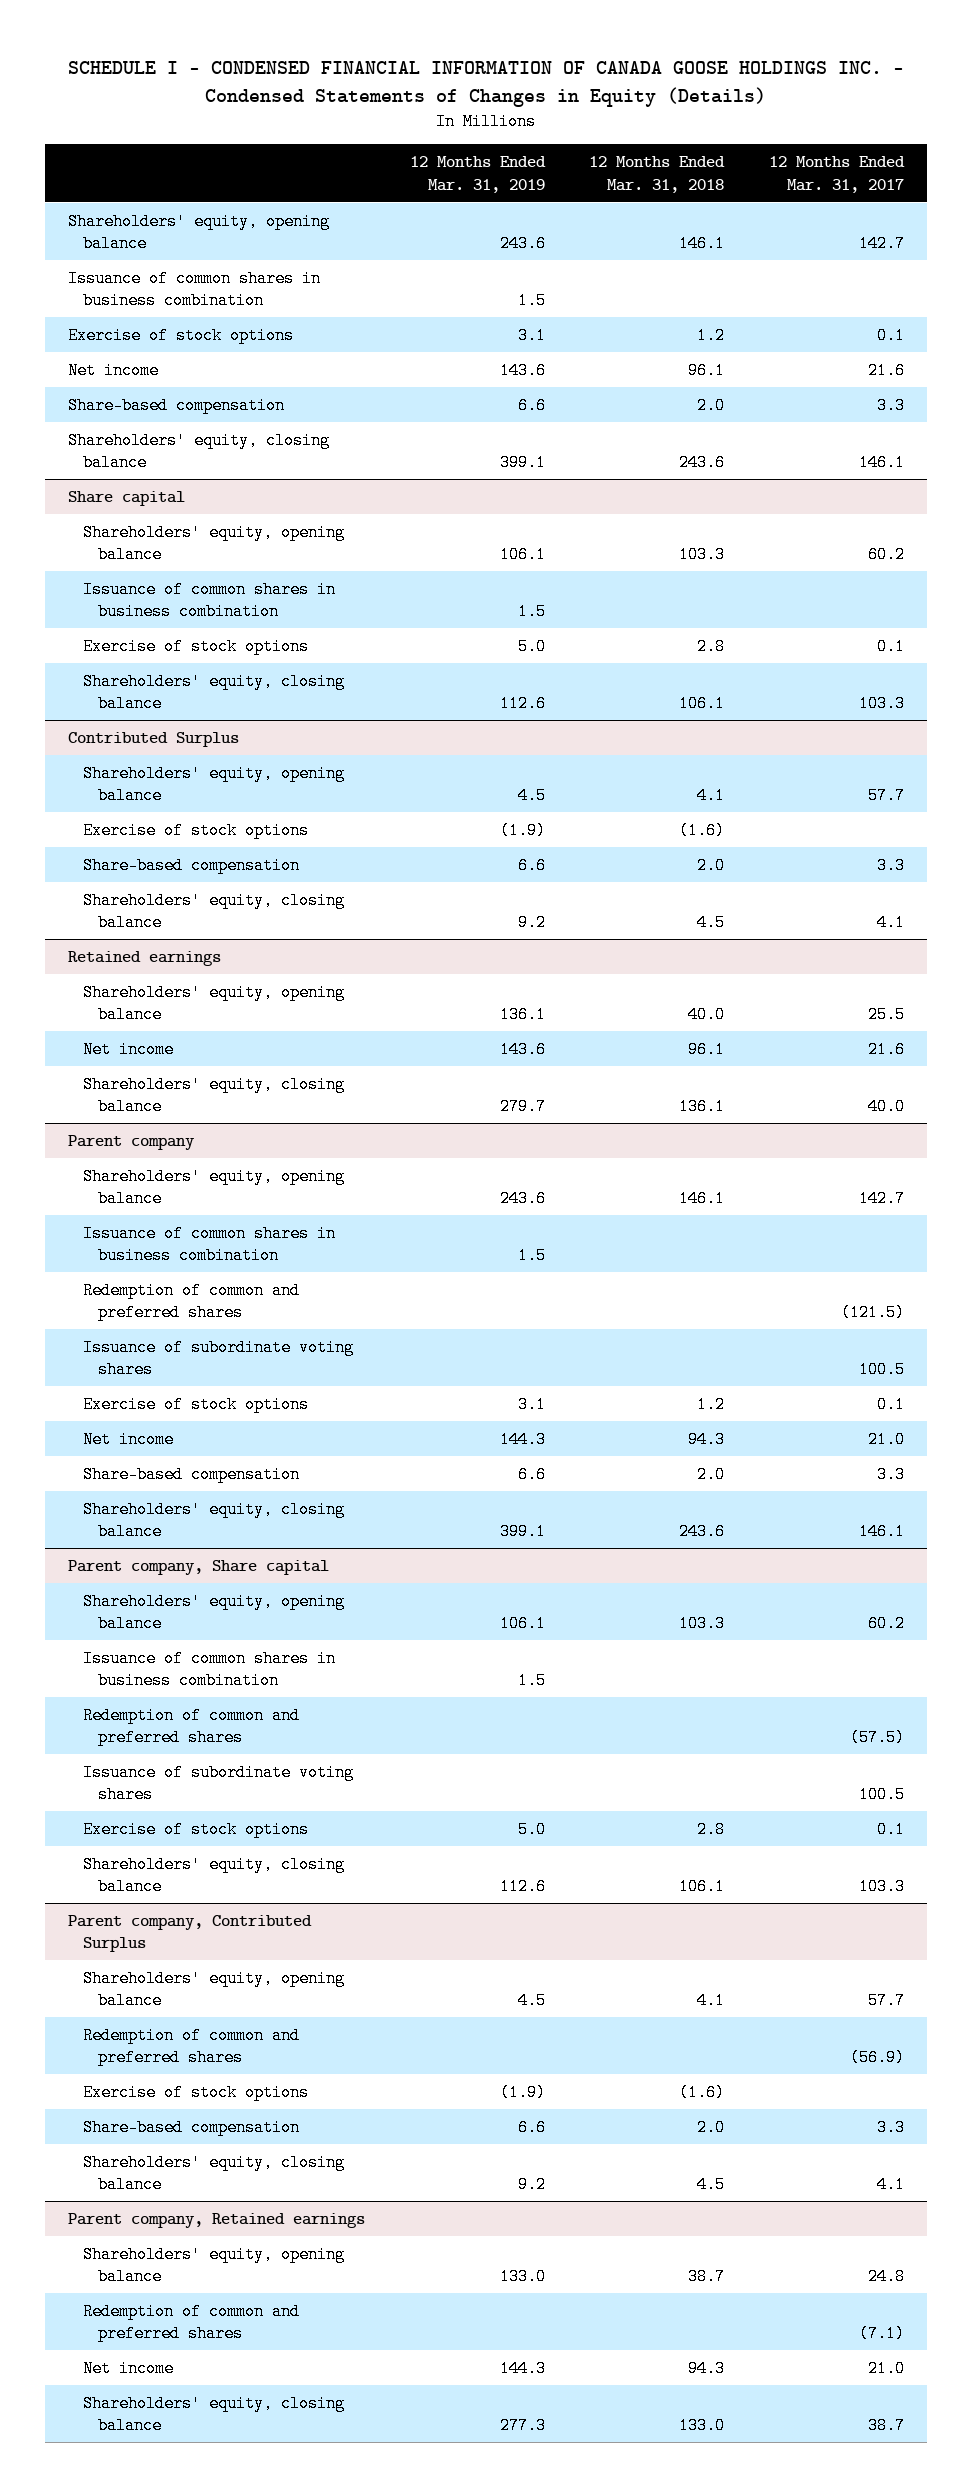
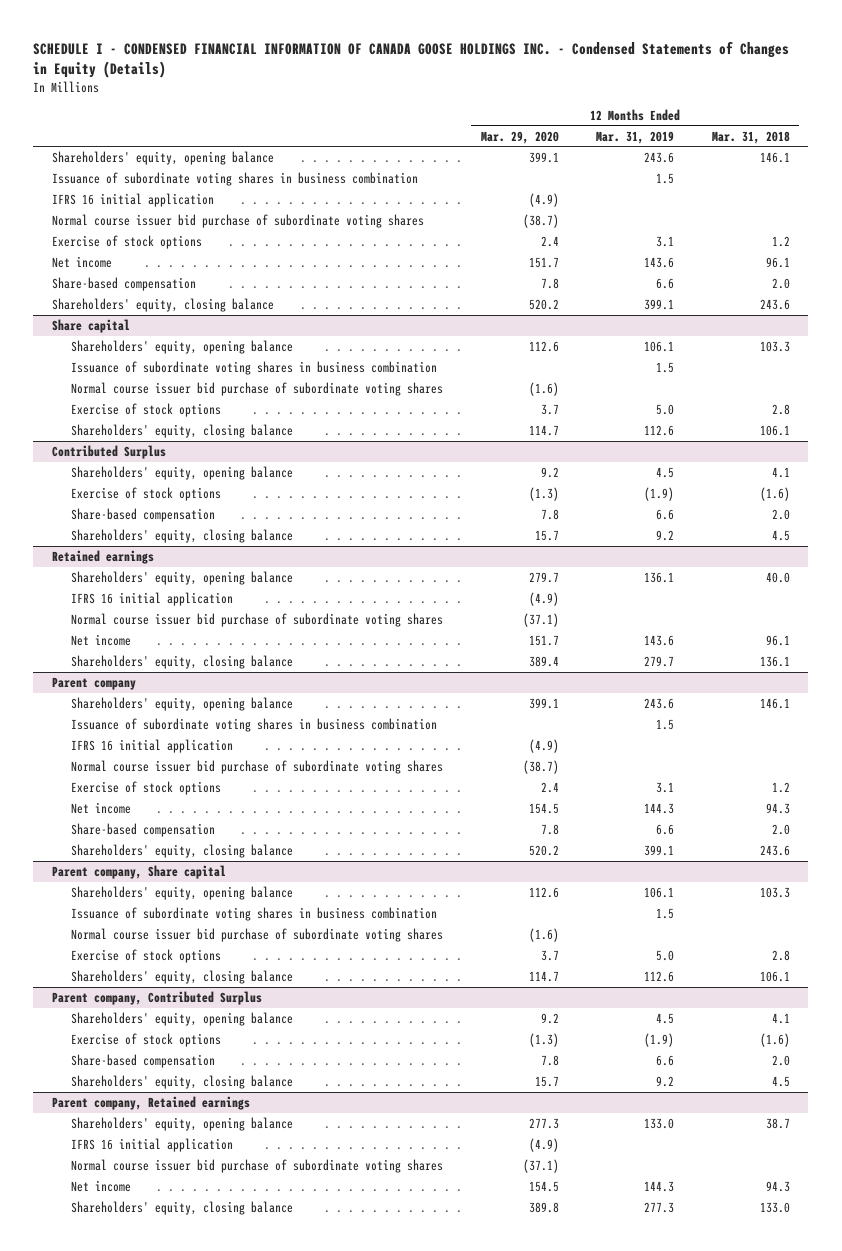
[769,156,906,193] 12 Months Ended Mar. 31, 2017 -> none
none -> [480,130,559,144] Mar. 29, 2020
[67,269,321,310] Issuance of common shares in business combination -> [51,171,418,186] Issuance of subordinate voting shares in business combination
none -> [51,192,214,207] IFRS 16 initial application
none -> [51,213,424,228] Normal course issuer bid purchase of subordinate voting shares
[82,580,336,621] Issuance of common shares in business combination -> [70,360,437,375] Issuance of subordinate voting shares in business combination
none -> [70,381,443,396] Normal course issuer bid purchase of subordinate voting shares
none -> [70,591,233,606] IFRS 16 initial application
none -> [70,612,443,627] Normal course issuer bid purchase of subordinate voting shares
[82,1281,300,1322] Redemption of common and preferred shares -> none
[82,1338,354,1379] Issuance of subordinate voting shares -> none
[82,1224,336,1265] Issuance of common shares in business combination -> [70,717,437,732] Issuance of subordinate voting shares in business combination
none -> [70,738,233,753] IFRS 16 initial application
none -> [70,759,443,774] Normal course issuer bid purchase of subordinate voting shares
[82,1706,300,1747] Redemption of common and preferred shares -> none
[82,1763,354,1804] Issuance of subordinate voting shares -> none
[82,1649,336,1690] Issuance of common shares in business combination -> [70,906,437,921] Issuance of subordinate voting shares in business combination
none -> [70,927,443,942] Normal course issuer bid purchase of subordinate voting shares
[82,2026,300,2067] Redemption of common and preferred shares -> none
[82,2302,300,2343] Redemption of common and preferred shares -> none
none -> [70,1137,233,1152] IFRS 16 initial application
none -> [70,1158,443,1173] Normal course issuer bid purchase of subordinate voting shares

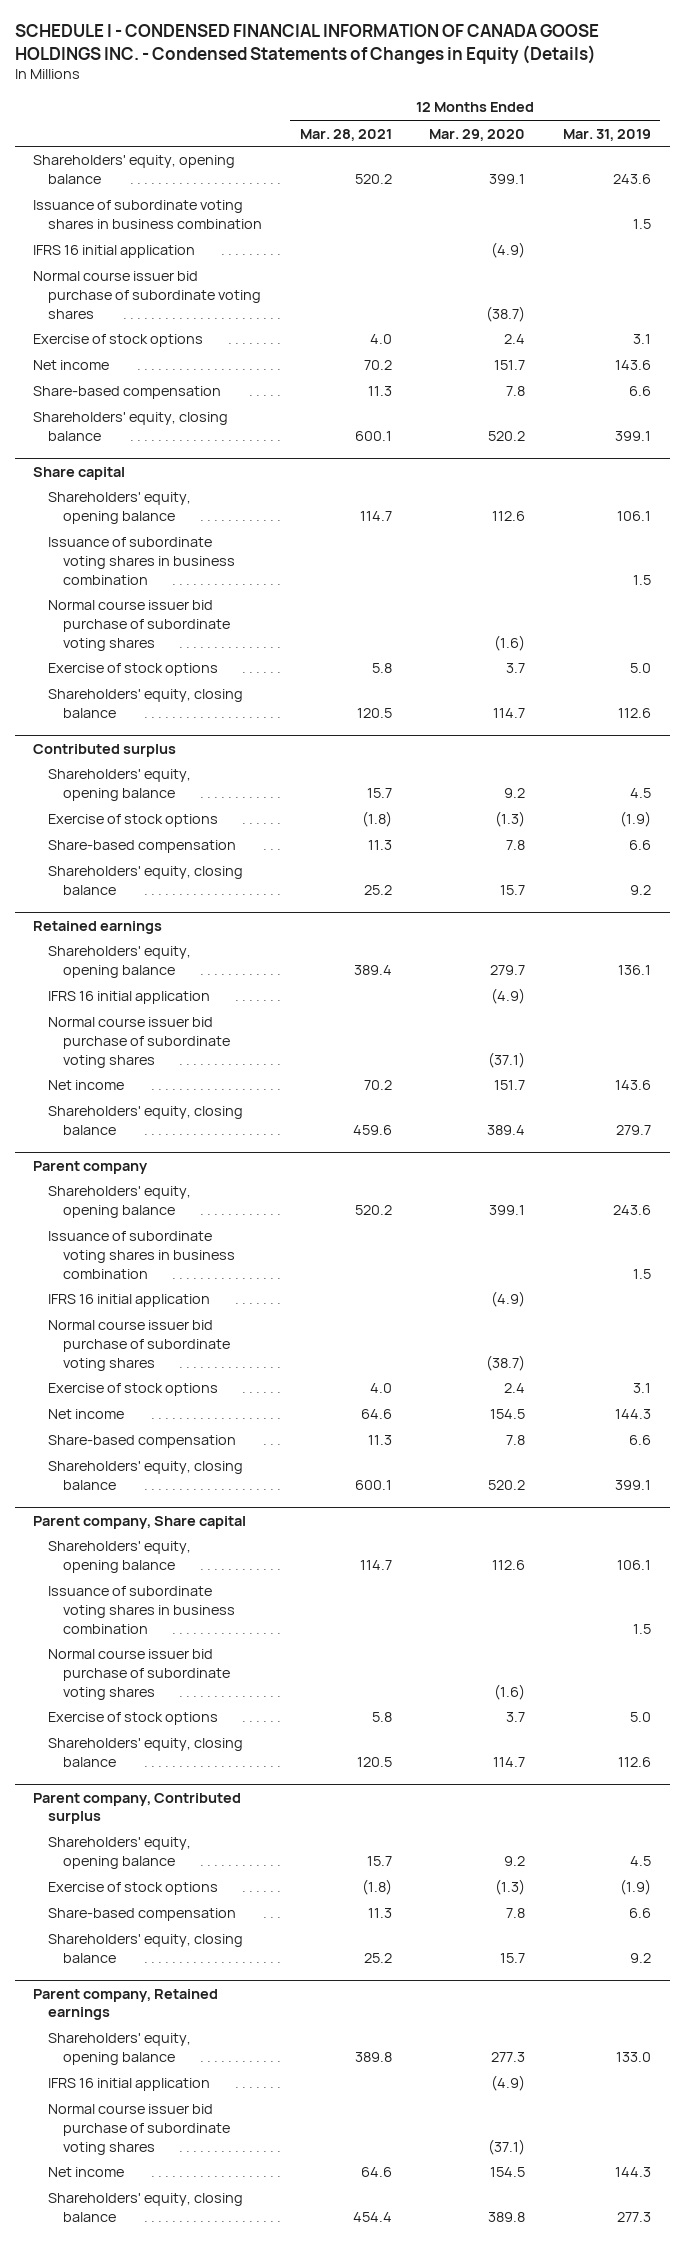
[711,130,790,144] Mar. 31, 2018 -> none
none -> [299,128,392,141] Mar. 28, 2021
[51,444,166,459] Contributed Surplus -> [33,743,177,757] Contributed surplus
[51,990,262,1005] Parent company, Contributed Surplus -> [33,1792,242,1825] Parent company, Contributed surplus

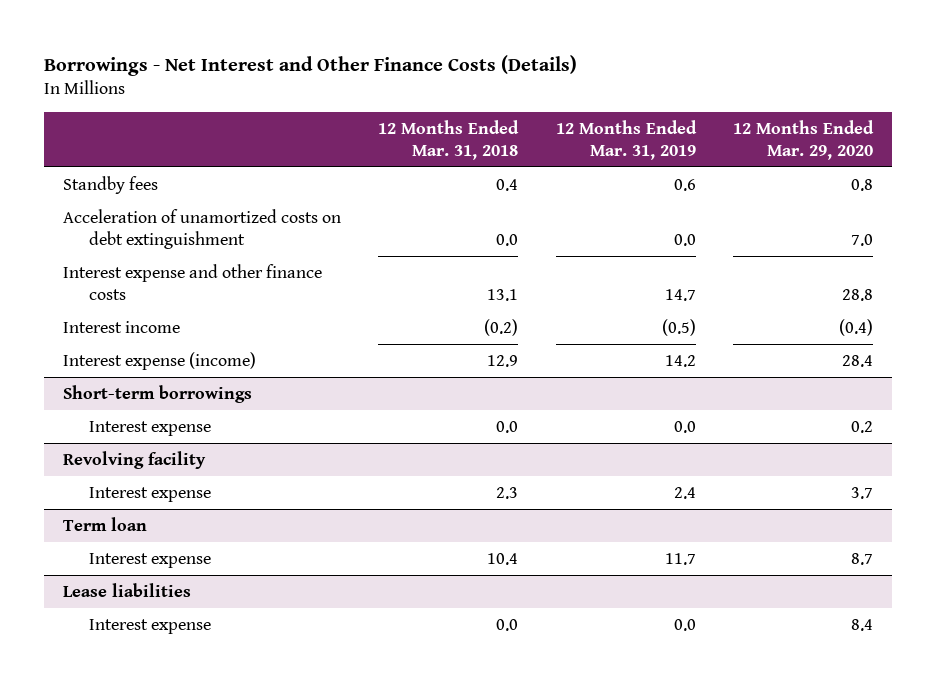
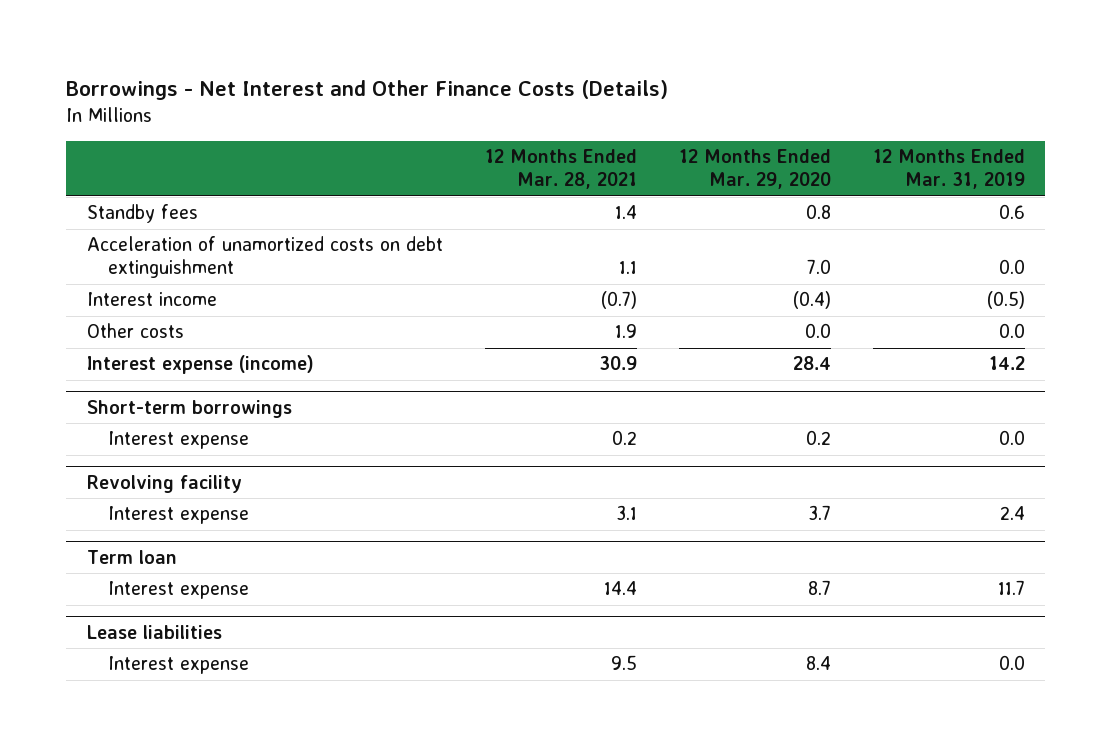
[378,119,520,160] 12 Months Ended Mar. 31, 2018 -> none
none -> [484,149,637,190] 12 Months Ended Mar. 28, 2021
[62,263,322,301] Interest expense and other finance costs -> none
none -> [86,323,184,339] Other costs

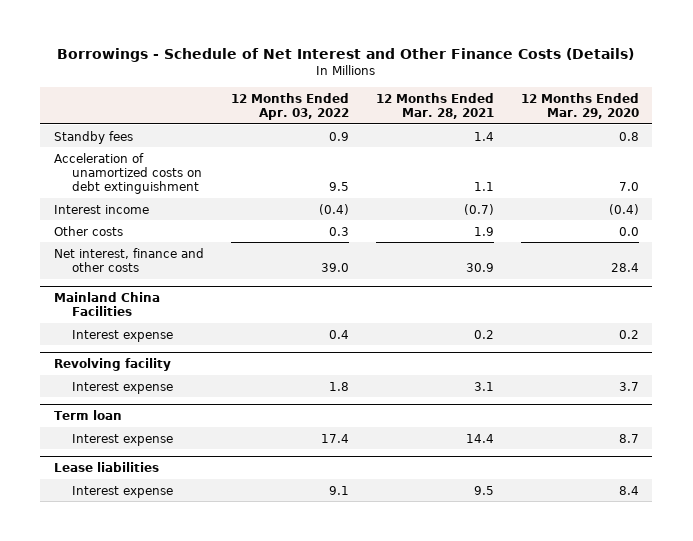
[65,79,668,100] Borrowings - Net Interest and Other Finance Costs (Details) -> [57,47,635,62] Borrowings - Schedule of Net Interest and Other Finance Costs (Details)
[872,149,1025,190] 12 Months Ended Mar. 31, 2019 -> none
none -> [230,92,349,121] 12 Months Ended Apr. 03, 2022
[86,399,292,418] Short-term borrowings -> none
[86,355,314,375] Interest expense (income) -> [53,247,204,272] Net interest, finance and other costs
none -> [53,291,160,317] Mainland China Facilities

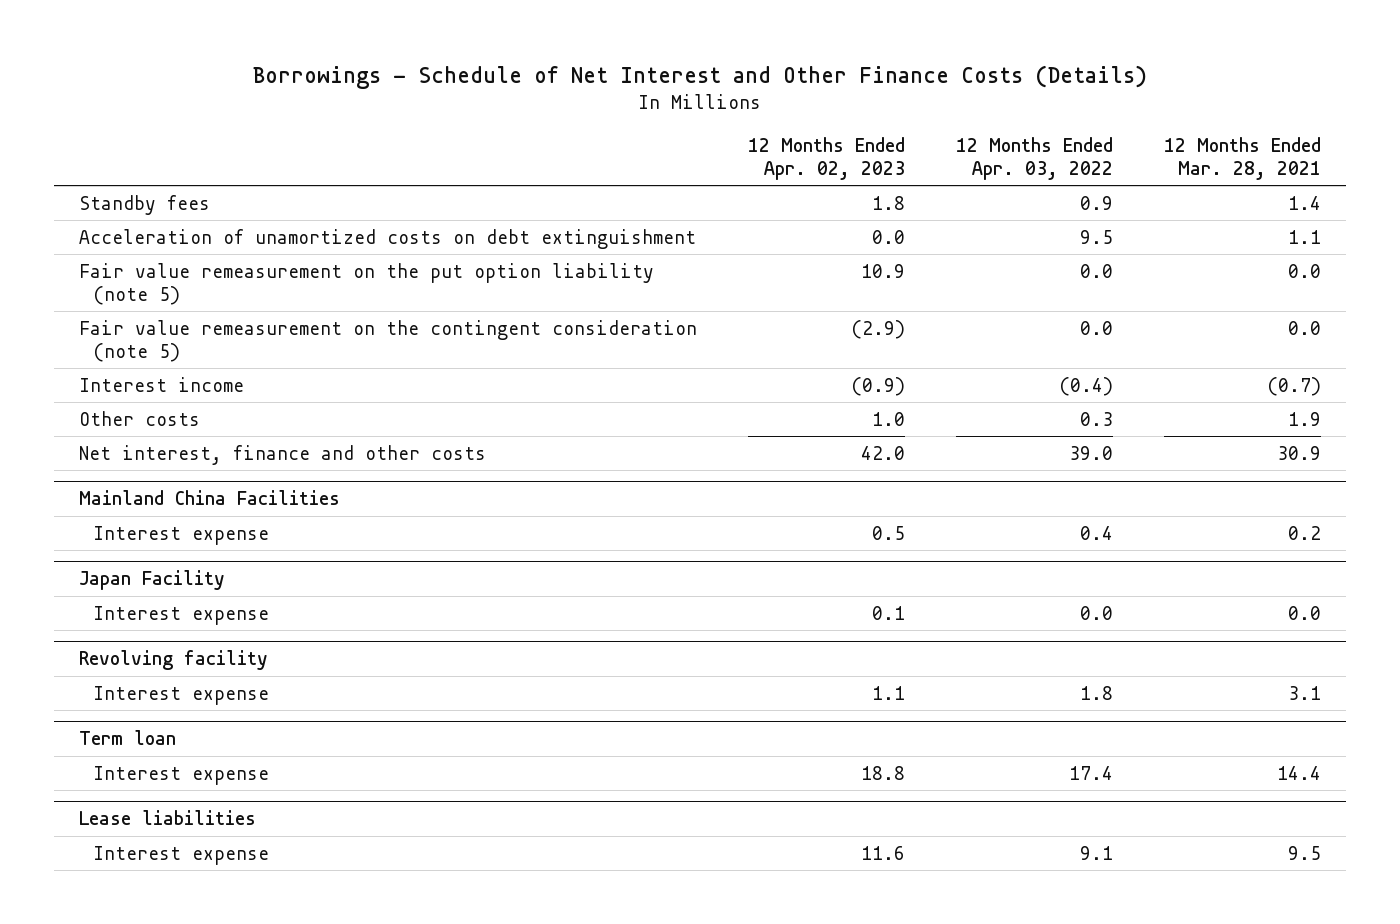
[520,92,639,120] 12 Months Ended Mar. 29, 2020 -> none
none -> [747,136,905,180] 12 Months Ended Apr. 02, 2023
none -> [79,262,655,305] Fair value remeasurement on the put option liability (note 5)
none -> [79,319,698,362] Fair value remeasurement on the contingent consideration (note 5)
none -> [79,570,226,591] Japan Facility
none -> [92,605,269,625] Interest expense

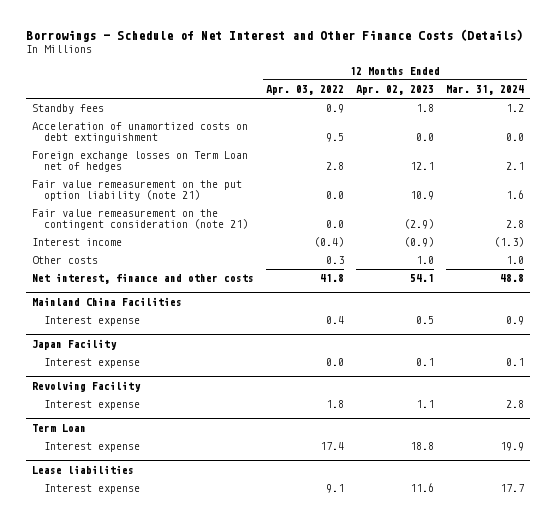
[1163,136,1321,180] 12 Months Ended Mar. 28, 2021 -> none
none -> [446,85,525,96] Mar. 31, 2024
none -> [32,151,249,173] Foreign exchange losses on Term Loan net of hedges
[79,262,655,305] Fair value remeasurement on the put option liability (note 5) -> [32,180,243,202] Fair value remeasurement on the put option liability (note 21)
[79,319,698,362] Fair value remeasurement on the contingent consideration (note 5) -> [32,209,248,231] Fair value remeasurement on the contingent consideration (note 21)
[860,445,905,460] 42.0 -> [410,274,435,283] 54.1
[1068,445,1113,460] 39.0 -> [320,274,345,283] 41.8
[79,650,269,671] Revolving facility -> [32,380,142,392] Revolving Facility
[79,730,177,746] Term loan -> [32,423,87,432] Term Loan

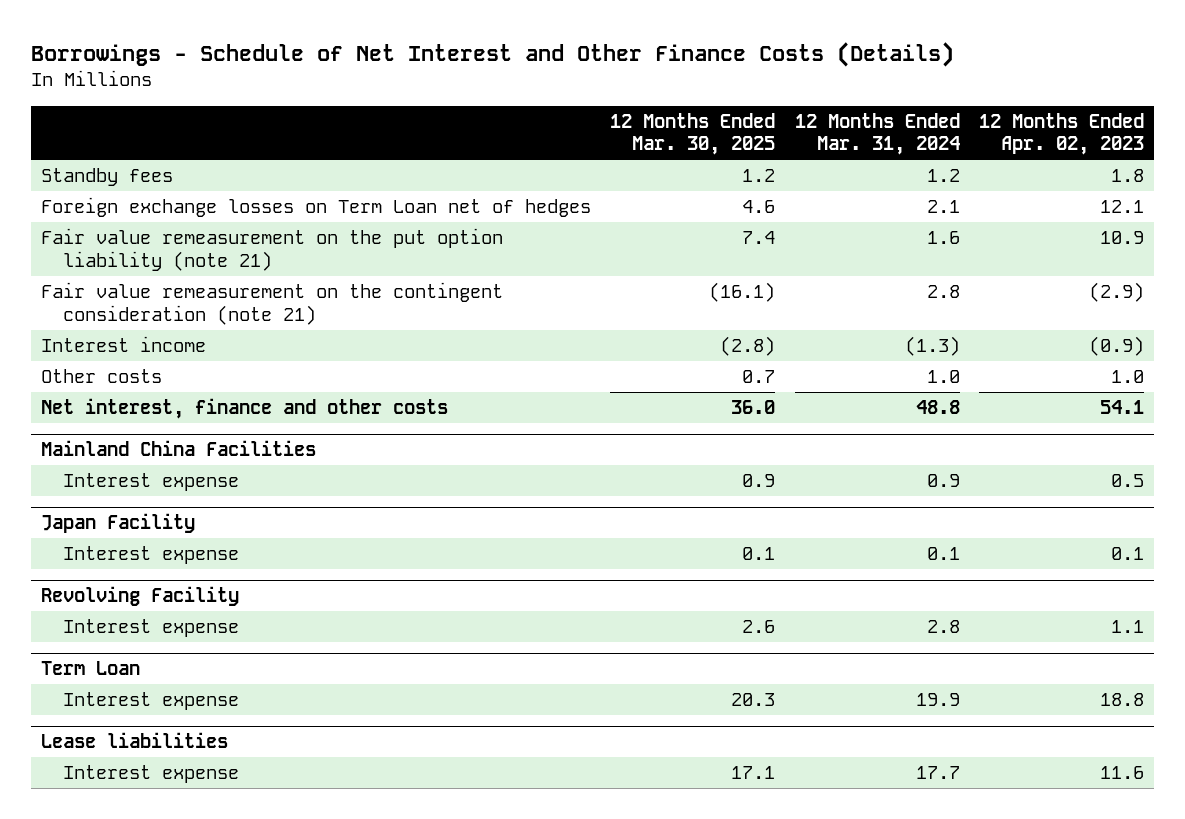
[266,85,345,96] Apr. 03, 2022 -> none
none -> [610,112,776,156] 12 Months Ended Mar. 30, 2025
[32,122,249,144] Acceleration of unamortized costs on debt extinguishment -> none

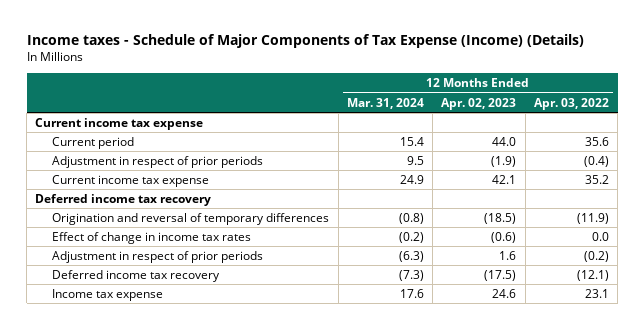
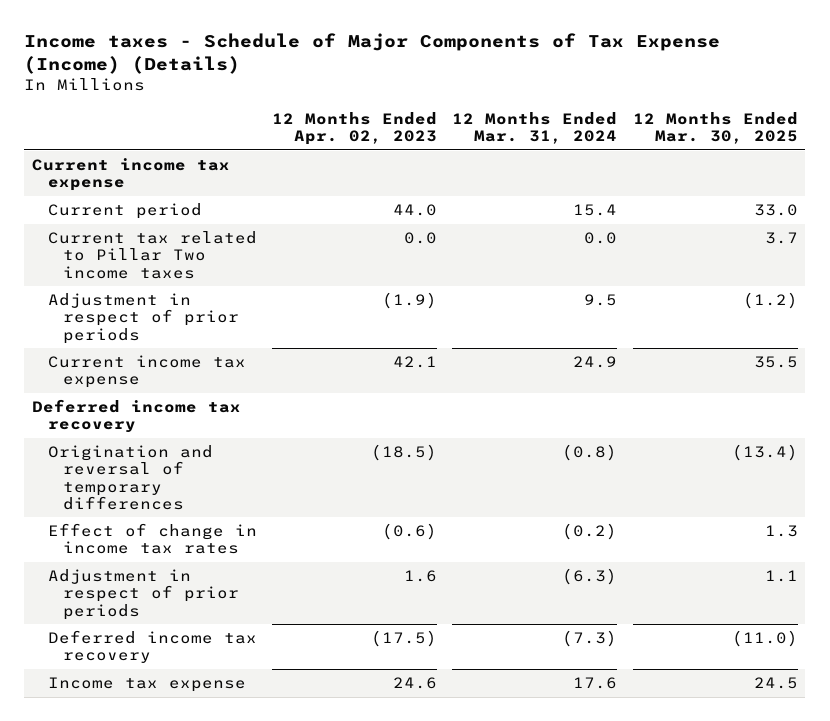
[533,97,609,110] Apr. 03, 2022 -> none
none -> [632,111,798,145] 12 Months Ended Mar. 30, 2025
none -> [47,230,257,279] Current tax related to Pillar Two income taxes

